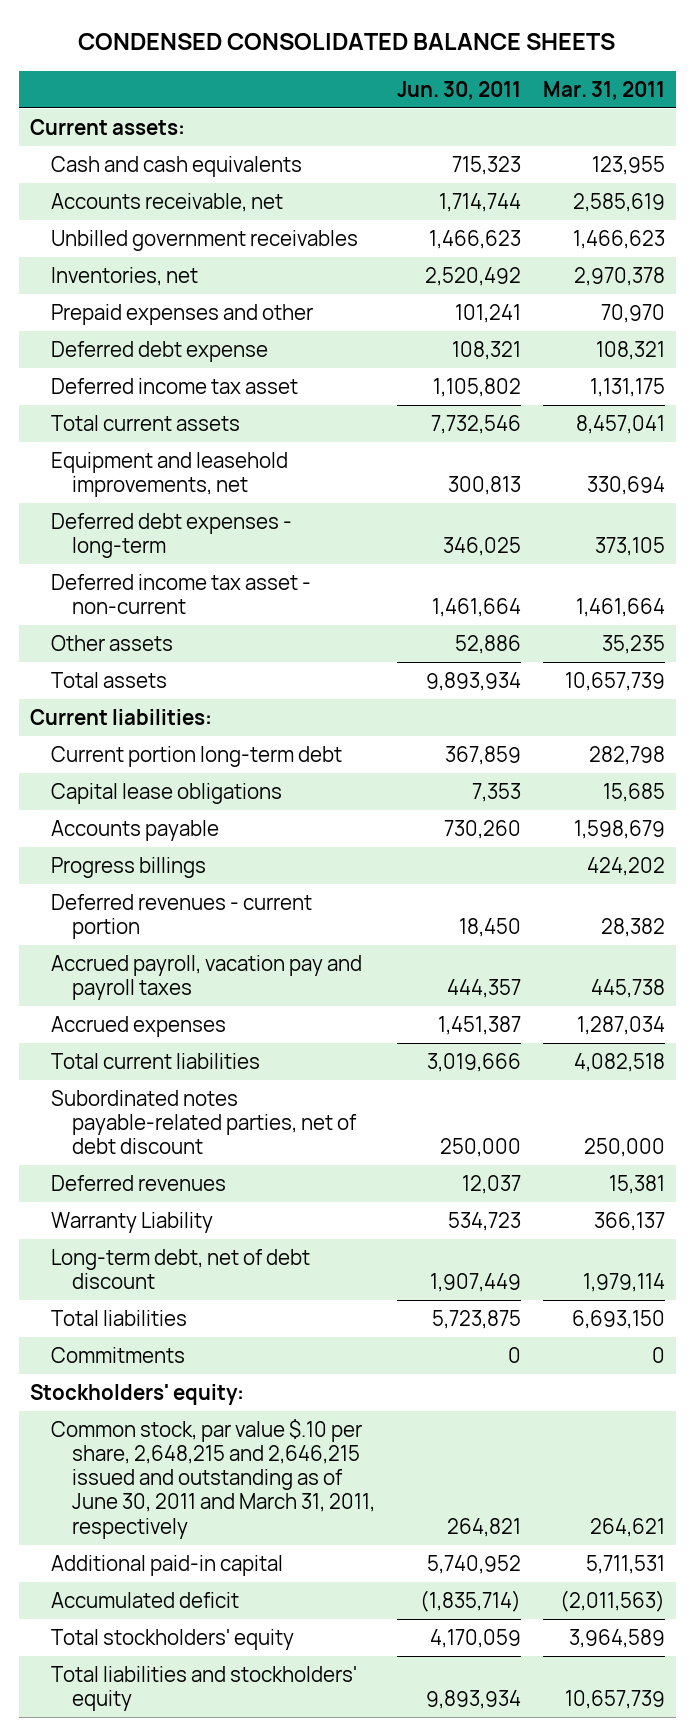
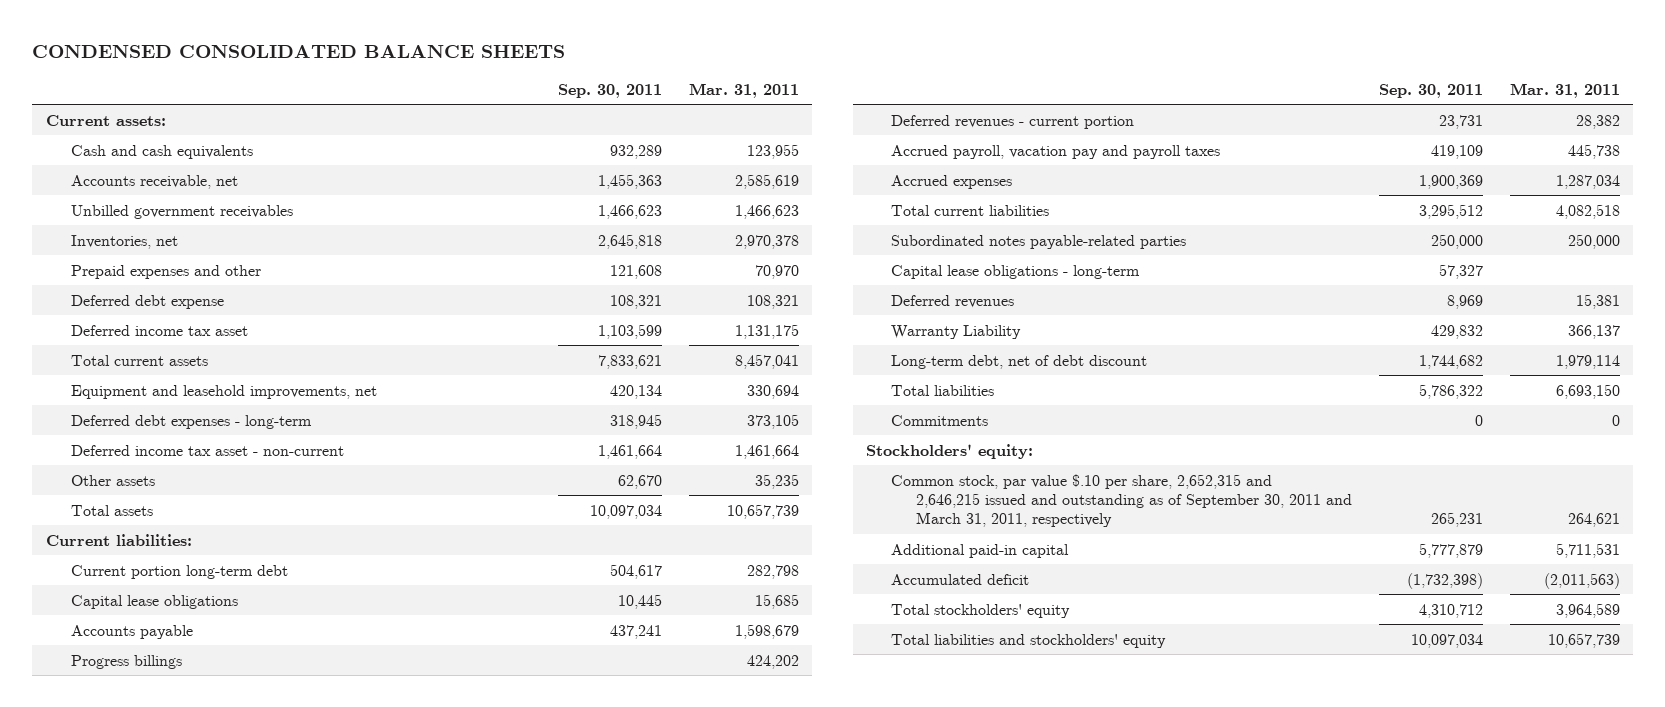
[397,80,522,100] Jun. 30, 2011 -> none
none -> [558,83,663,98] Sep. 30, 2011
[51,1089,358,1155] Subordinated notes payable-related parties, net of debt discount -> [891,234,1187,249] Subordinated notes payable-related parties
none -> [891,264,1141,279] Capital lease obligations - long-term
[51,1418,376,1539] Common stock, par value $.10 per share, 2,648,215 and 2,646,215 issued and outstanding as of June 30, 2011 and March 31, 2011, respectively -> [891,473,1353,528] Common stock, par value $.10 per share, 2,652,315 and 2,646,215 issued and outstanding as of September 30, 2011 and March 31, 2011, respectively

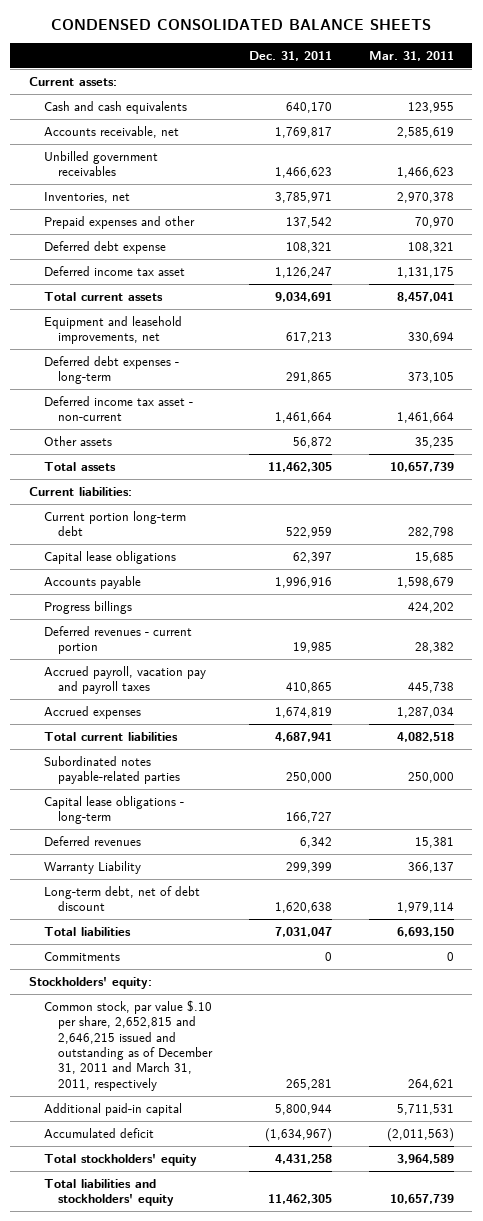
[558,83,663,98] Sep. 30, 2011 -> none
none -> [249,50,333,61] Dec. 31, 2011
[891,473,1353,528] Common stock, par value $.10 per share, 2,652,315 and 2,646,215 issued and outstanding as of September 30, 2011 and March 31, 2011, respectively -> [43,999,214,1091] Common stock, par value $.10 per share, 2,652,815 and 2,646,215 issued and outstanding as of December 31, 2011 and March 31, 2011, respectively

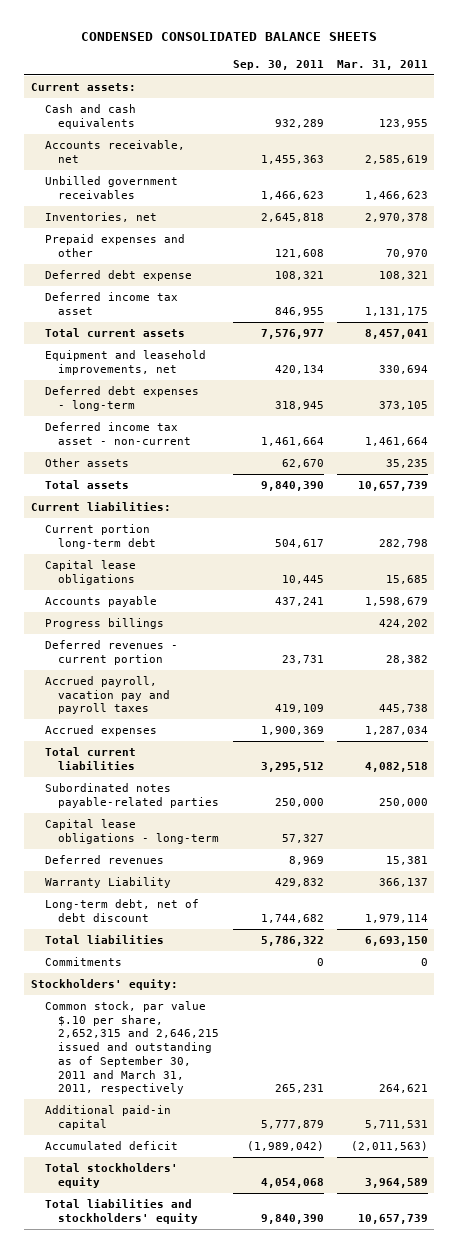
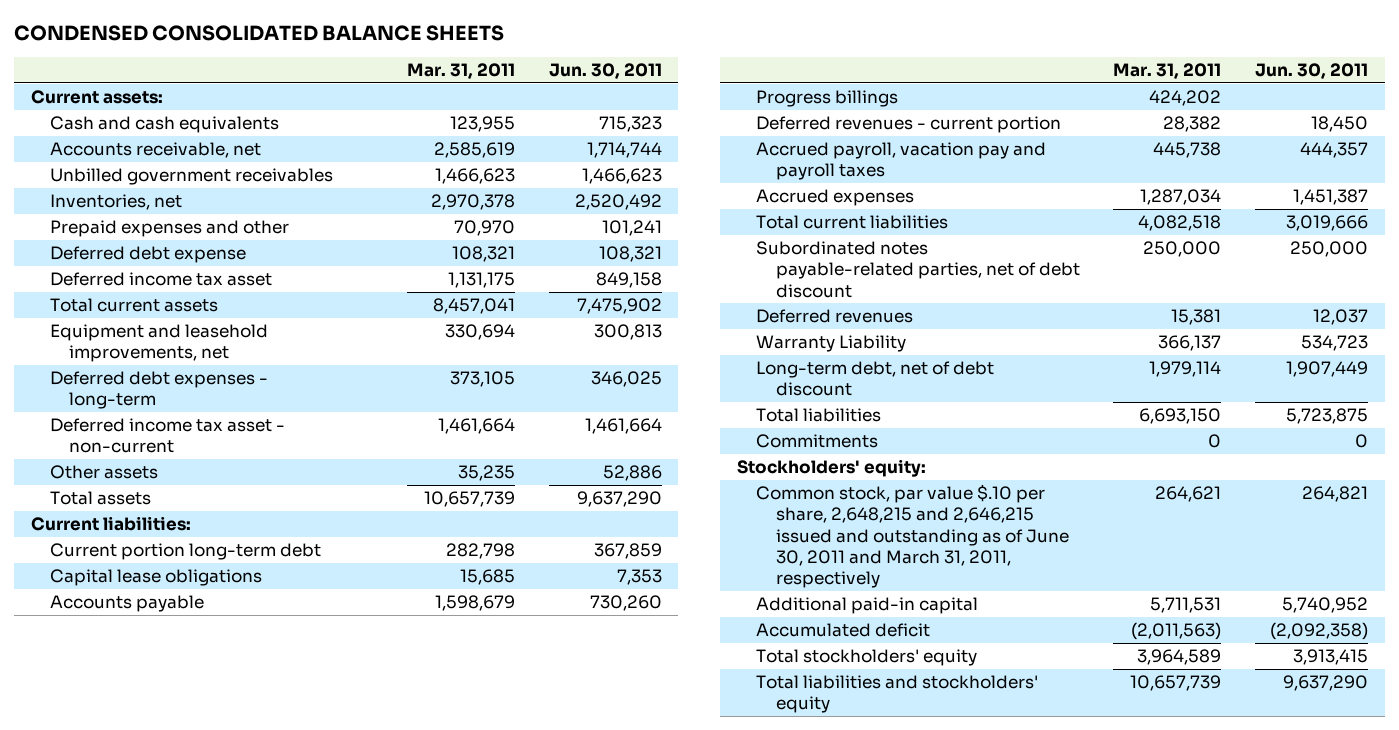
[232,59,324,70] Sep. 30, 2011 -> none
none -> [548,62,662,79] Jun. 30, 2011
[44,819,220,844] Capital lease obligations - long-term -> none
[44,783,220,808] Subordinated notes payable-related parties -> [756,241,1080,298] Subordinated notes payable-related parties, net of debt discount
[44,1001,220,1095] Common stock, par value $.10 per share, 2,652,315 and 2,646,215 issued and outstanding as of September 30, 2011 and March 31, 2011, respectively -> [756,484,1069,589] Common stock, par value $.10 per share, 2,648,215 and 2,646,215 issued and outstanding as of June 30, 2011 and March 31, 2011, respectively

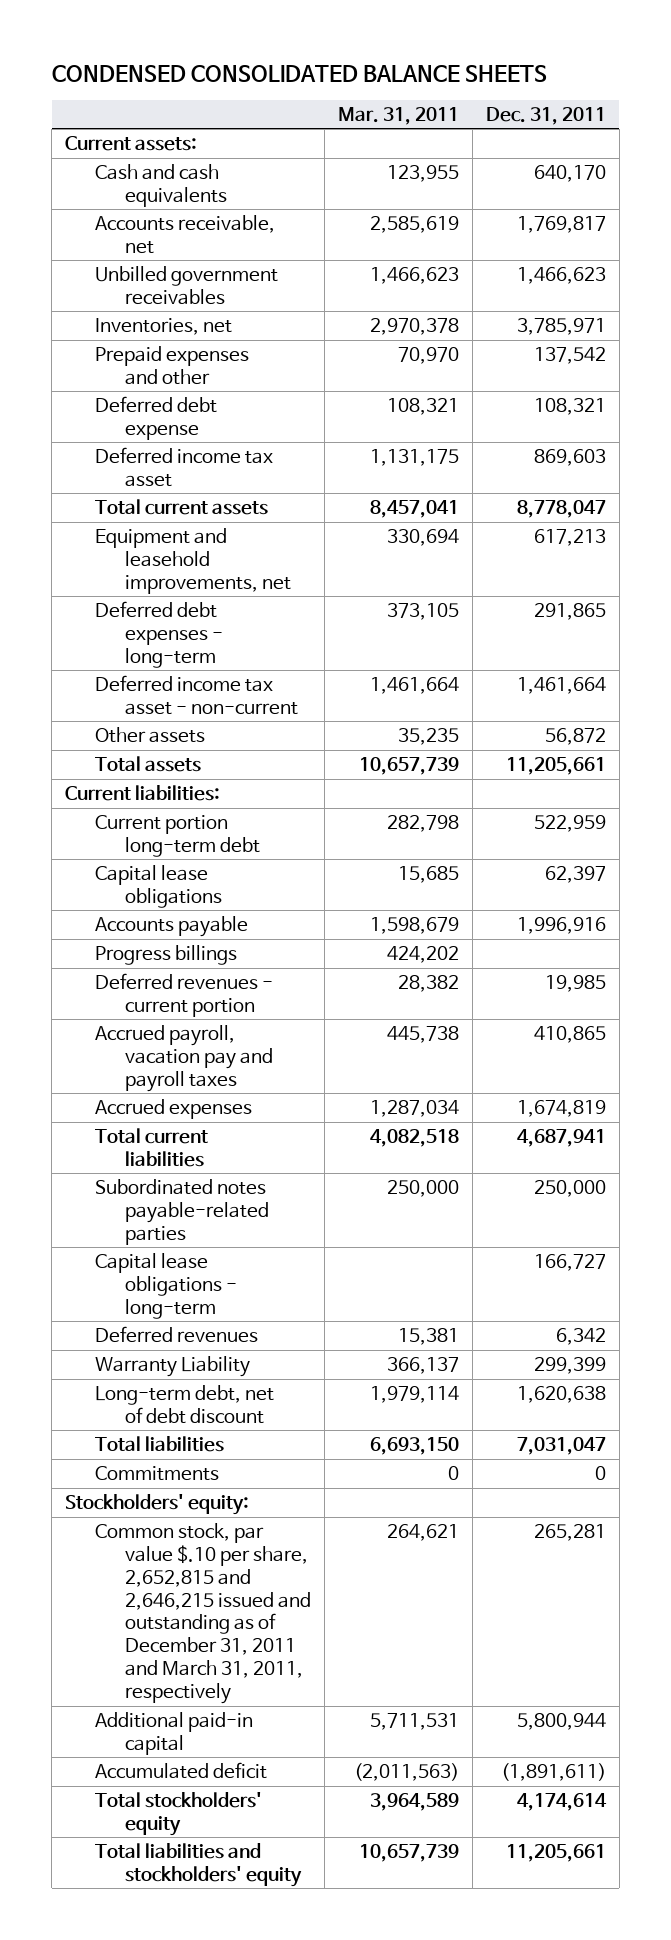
[548,62,662,79] Jun. 30, 2011 -> none
none -> [485,106,606,125] Dec. 31, 2011
[756,241,1080,298] Subordinated notes payable-related parties, net of debt discount -> [95,1179,270,1245] Subordinated notes payable-related parties
none -> [95,1253,238,1319] Capital lease obligations - long-term
[756,484,1069,589] Common stock, par value $.10 per share, 2,648,215 and 2,646,215 issued and outstanding as of June 30, 2011 and March 31, 2011, respectively -> [95,1523,312,1705] Common stock, par value $.10 per share, 2,652,815 and 2,646,215 issued and outstanding as of December 31, 2011 and March 31, 2011, respectively

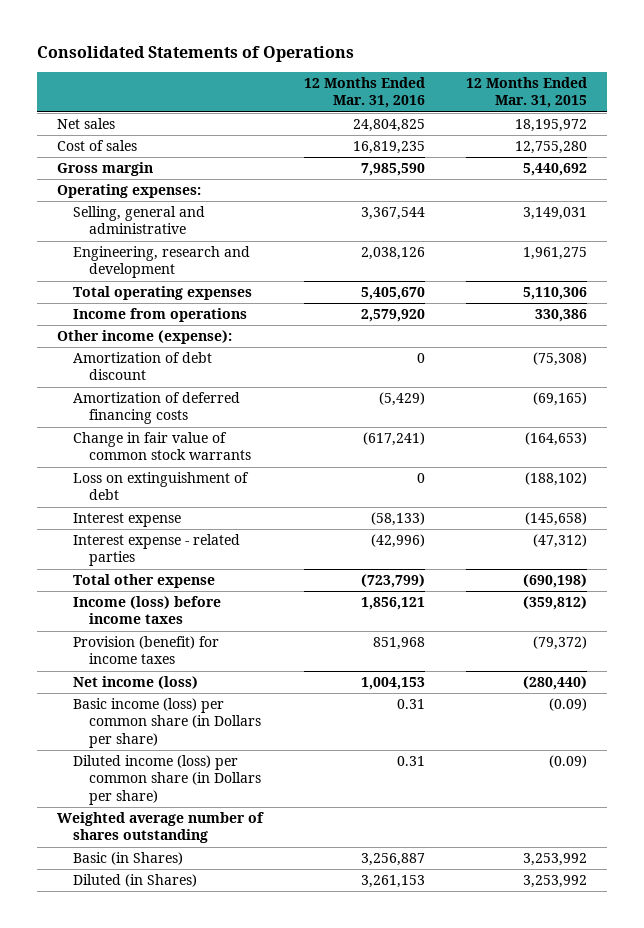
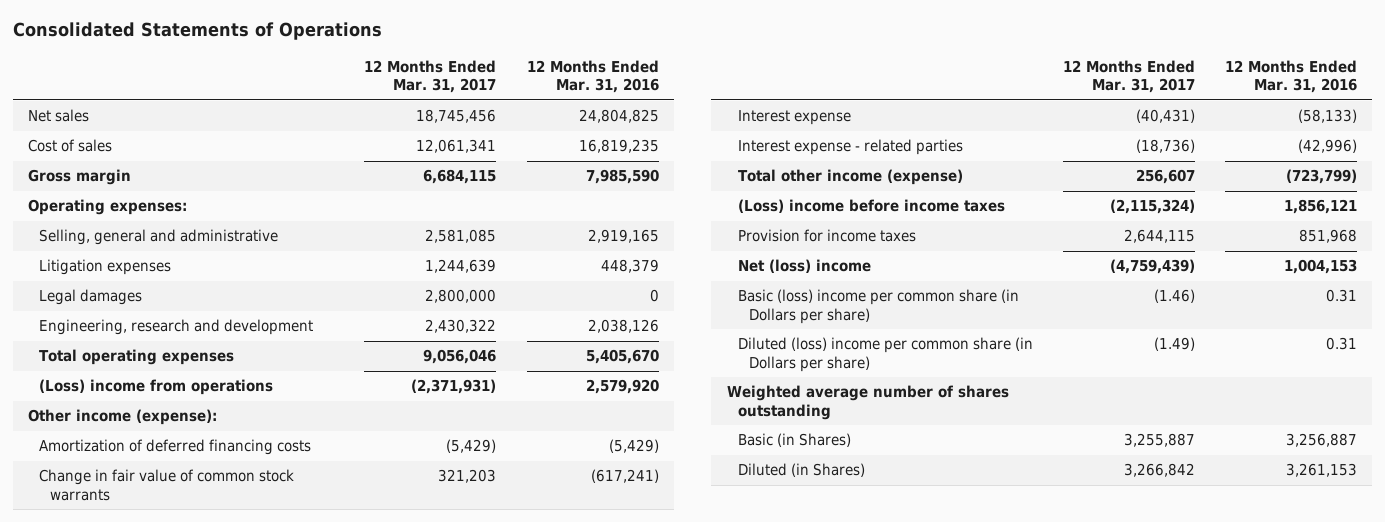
[465,77,587,109] 12 Months Ended Mar. 31, 2015 -> none
none -> [364,59,497,94] 12 Months Ended Mar. 31, 2017
[360,207,425,221] 3,367,544 -> [587,229,659,244] 2,919,165
none -> [39,259,172,276] Litigation expenses
none -> [39,289,143,306] Legal damages
[73,308,248,323] Income from operations -> [39,379,274,396] (Loss) income from operations
[73,352,213,381] Amortization of debt discount -> none
[73,472,250,501] Loss on extinguishment of debt -> none
[73,574,216,589] Total other expense -> [737,169,963,186] Total other income (expense)
[73,596,222,625] Income (loss) before income taxes -> [737,199,1005,214] (Loss) income before income taxes
[73,636,220,665] Provision (benefit) for income taxes -> [737,229,916,243] Provision for income taxes
[73,676,199,690] Net income (loss) -> [737,259,871,274] Net (loss) income
[73,698,262,748] Basic income (loss) per common share (in Dollars per share) -> [737,289,1019,325] Basic (loss) income per common share (in Dollars per share)
[73,755,262,805] Diluted income (loss) per common share (in Dollars per share) -> [737,337,1033,373] Diluted (loss) income per common share (in Dollars per share)

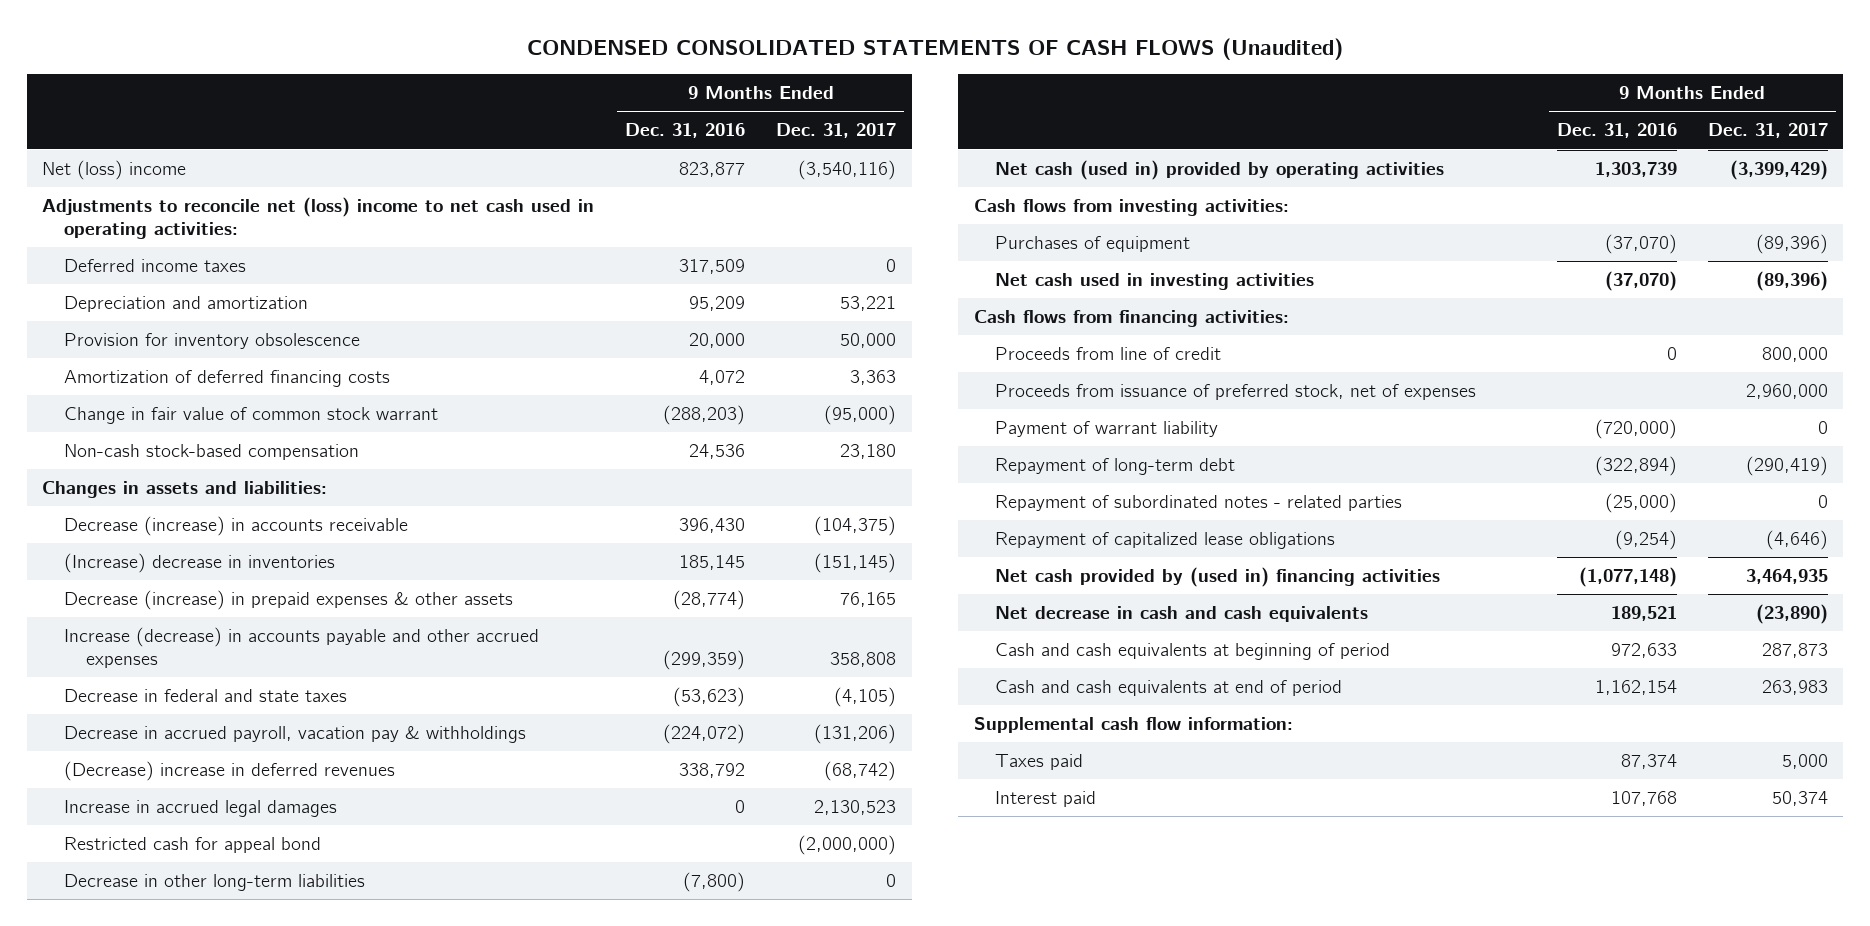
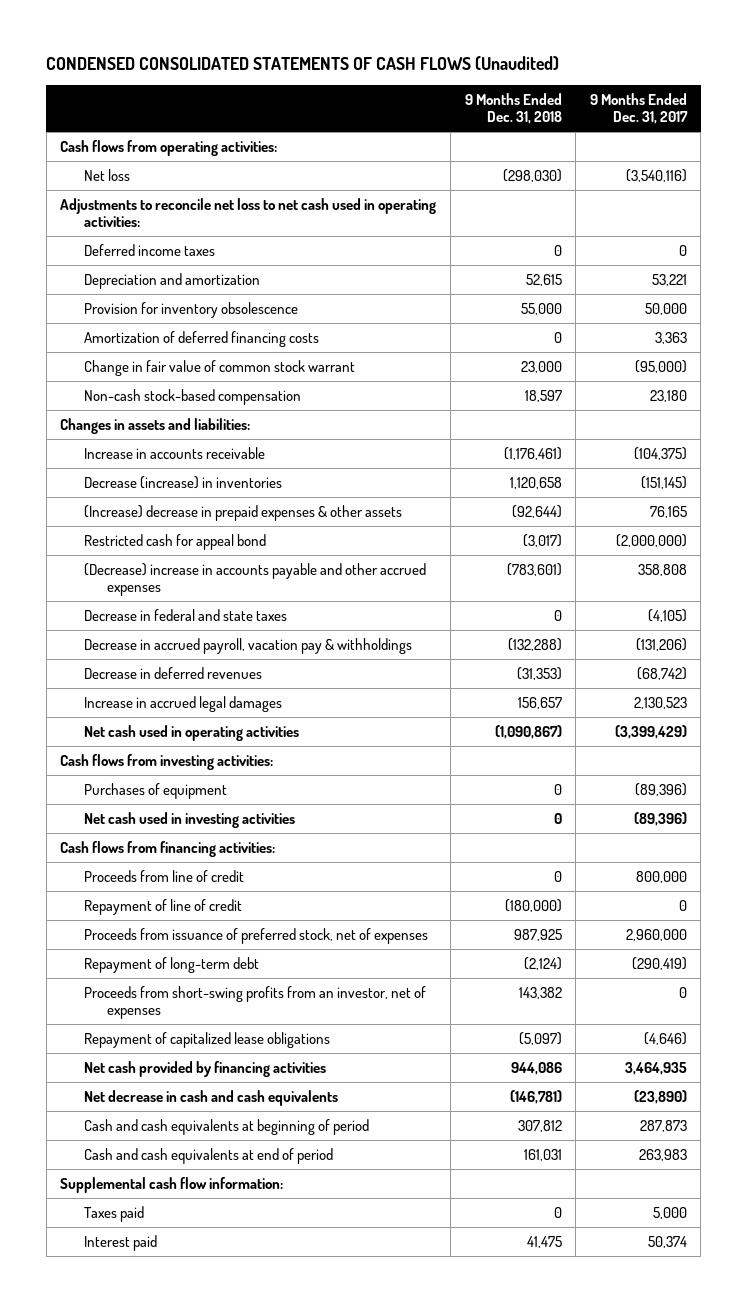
[625,123,746,139] Dec. 31, 2016 -> none
none -> [464,92,562,125] 9 Months Ended Dec. 31, 2018
none -> [60,139,278,156] Cash flows from operating activities:
[42,160,187,181] Net (loss) income -> [83,168,130,181] Net loss
[42,197,595,239] Adjustments to reconcile net (loss) income to net cash used in operating activities: -> [60,197,437,228] Adjustments to reconcile net loss to net cash used in operating activities:
[63,516,408,537] Decrease (increase) in accounts receivable -> [83,446,265,459] Increase in accounts receivable
[63,553,335,574] (Increase) decrease in inventories -> [83,475,282,489] Decrease (increase) in inventories
[63,590,513,611] Decrease (increase) in prepaid expenses & other assets -> [83,504,402,521] (Increase) decrease in prepaid expenses & other assets
[63,837,321,854] Restricted cash for appeal bond -> [83,533,266,550] Restricted cash for appeal bond
[63,627,539,668] Increase (decrease) in accounts payable and other accrued expenses -> [83,562,426,597] (Decrease) increase in accounts payable and other accrued expenses
[63,761,395,782] (Decrease) increase in deferred revenues -> [83,666,262,679] Decrease in deferred revenues
[63,874,365,892] Decrease in other long-term liabilities -> none
[995,160,1445,181] Net cash (used in) provided by operating activities -> [83,724,299,741] Net cash used in operating activities
none -> [83,898,242,915] Repayment of line of credit
[995,421,1219,438] Payment of warrant liability -> none
[995,495,1403,512] Repayment of subordinated notes - related parties -> none
none -> [83,985,426,1020] Proceeds from short-swing profits from an investor, net of expenses
[995,567,1441,588] Net cash provided by (used in) financing activities -> [83,1060,326,1077] Net cash provided by financing activities

